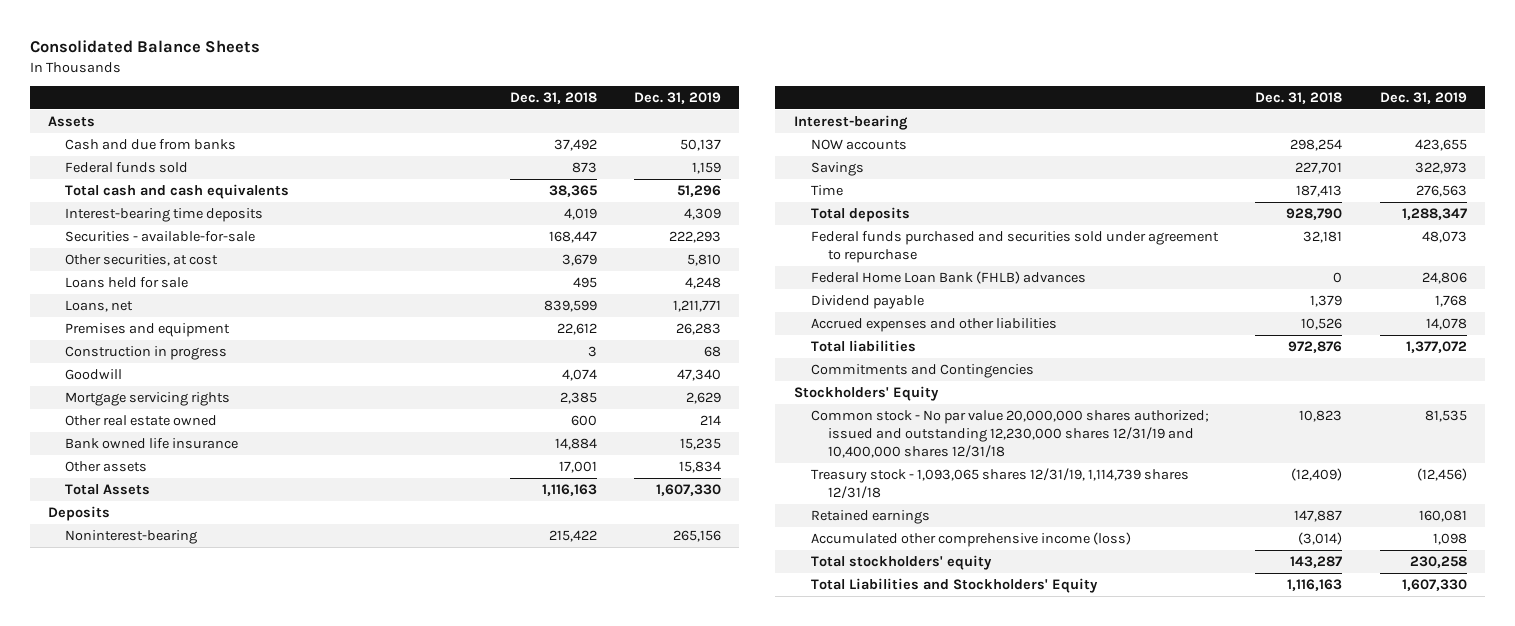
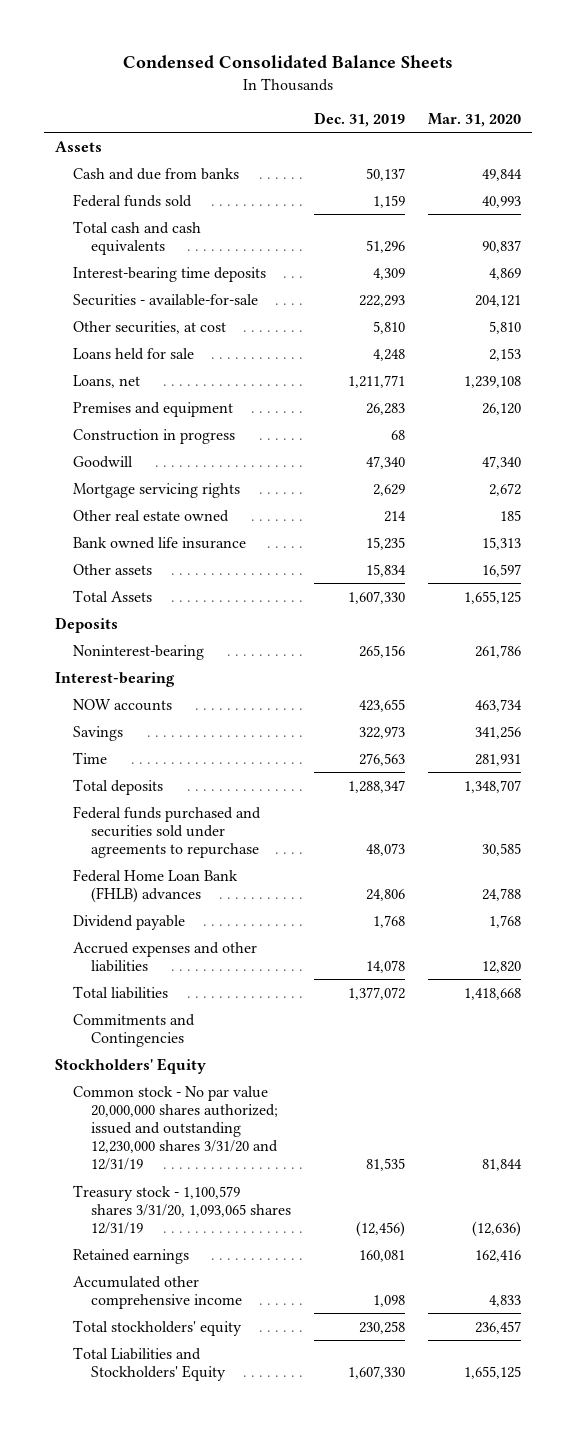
[29,40,260,54] Consolidated Balance Sheets -> [122,55,453,69] Condensed Consolidated Balance Sheets
[509,91,597,104] Dec. 31, 2018 -> none
none -> [427,113,521,128] Mar. 31, 2020
[811,231,1220,263] Federal funds purchased and securities sold under agreement to repurchase -> [73,805,262,859] Federal funds purchased and securities sold under agreements to repurchase
[811,410,1210,458] Common stock - No par value 20,000,000 shares authorized; issued and outstanding 12,230,000 shares 12/31/19 and 10,400,000 shares 12/31/18 -> [73,1085,279,1171] Common stock - No par value 20,000,000 shares authorized; issued and outstanding 12,230,000 shares 3/31/20 and 12/31/19
[811,468,1190,499] Treasury stock - 1,093,065 shares 12/31/19, 1,114,739 shares 12/31/18 -> [73,1184,292,1235] Treasury stock - 1,100,579 shares 3/31/20, 1,093,065 shares 12/31/19
[811,532,1132,548] Accumulated other comprehensive income (loss) -> [73,1275,243,1309] Accumulated other comprehensive income

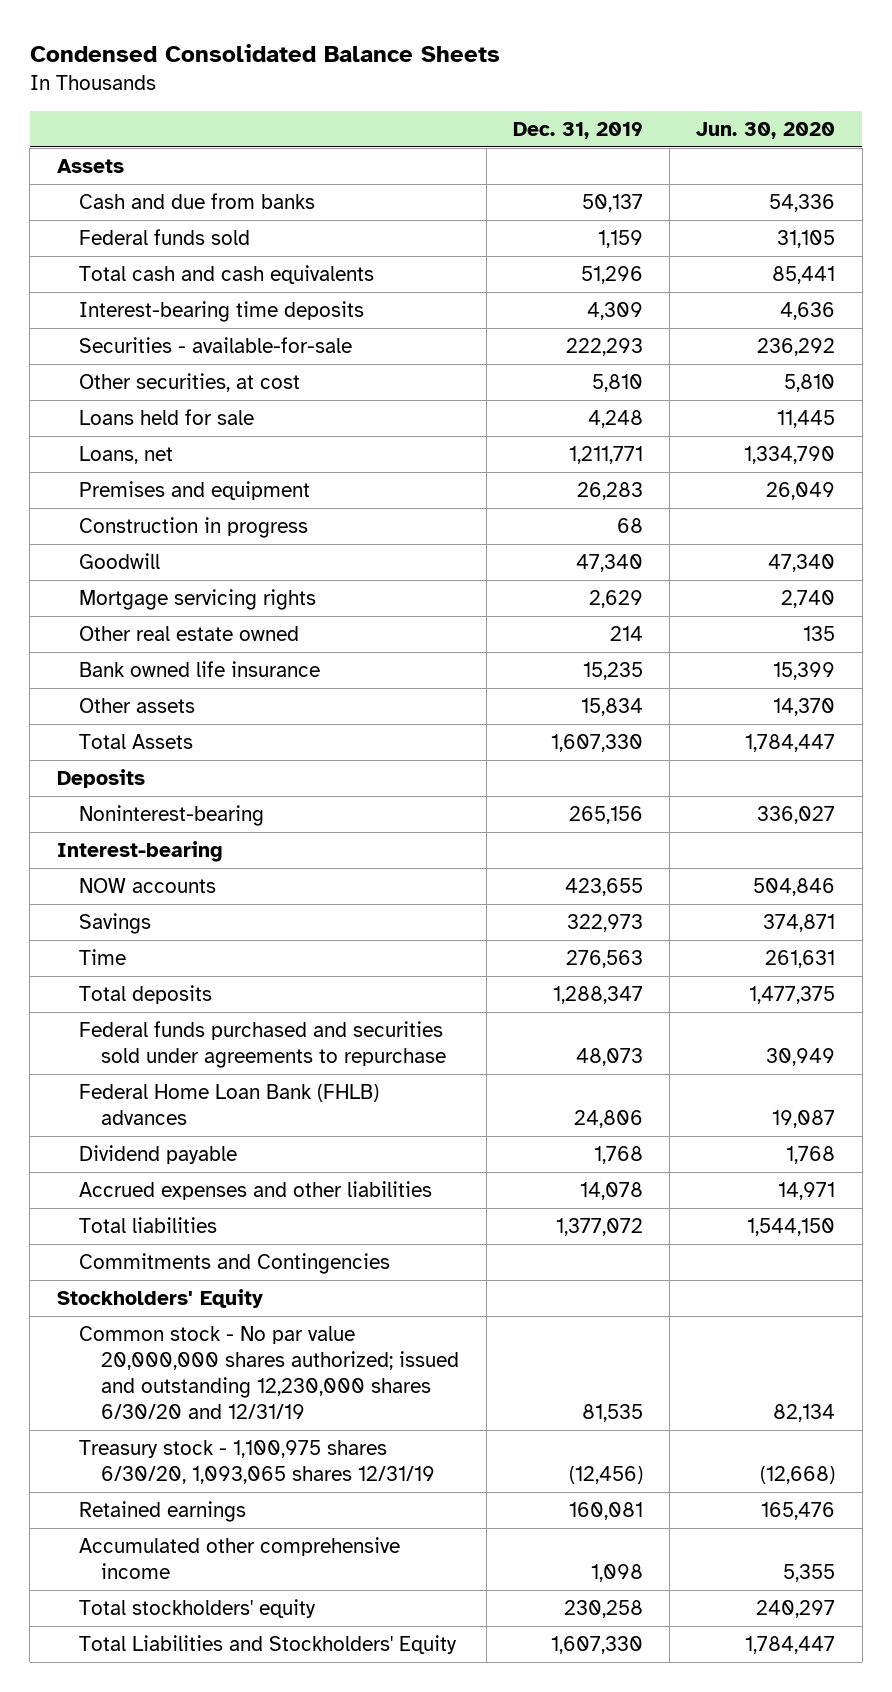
[427,113,521,128] Mar. 31, 2020 -> none
none -> [696,121,836,139] Jun. 30, 2020
[73,1085,279,1171] Common stock - No par value 20,000,000 shares authorized; issued and outstanding 12,230,000 shares 3/31/20 and 12/31/19 -> [79,1326,460,1419] Common stock - No par value 20,000,000 shares authorized; issued and outstanding 12,230,000 shares 6/30/20 and 12/31/19
[73,1184,292,1235] Treasury stock - 1,100,579 shares 3/31/20, 1,093,065 shares 12/31/19 -> [79,1440,436,1485] Treasury stock - 1,100,975 shares 6/30/20, 1,093,065 shares 12/31/19

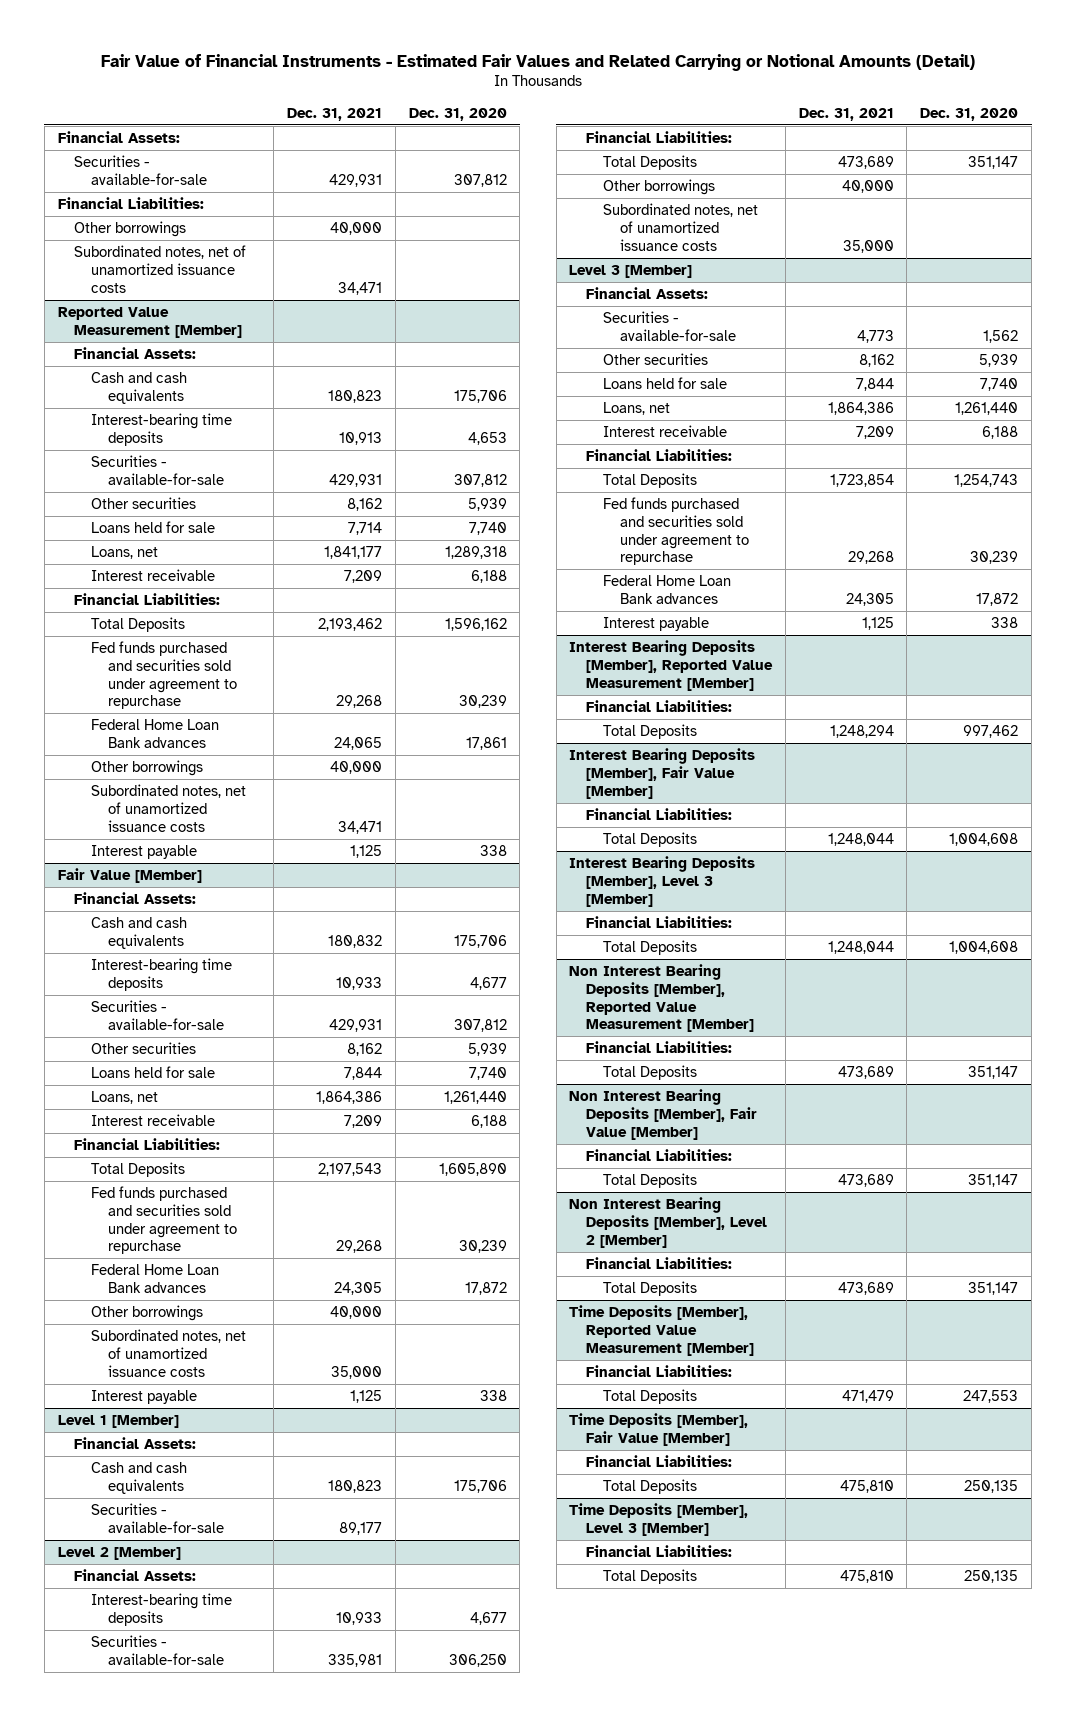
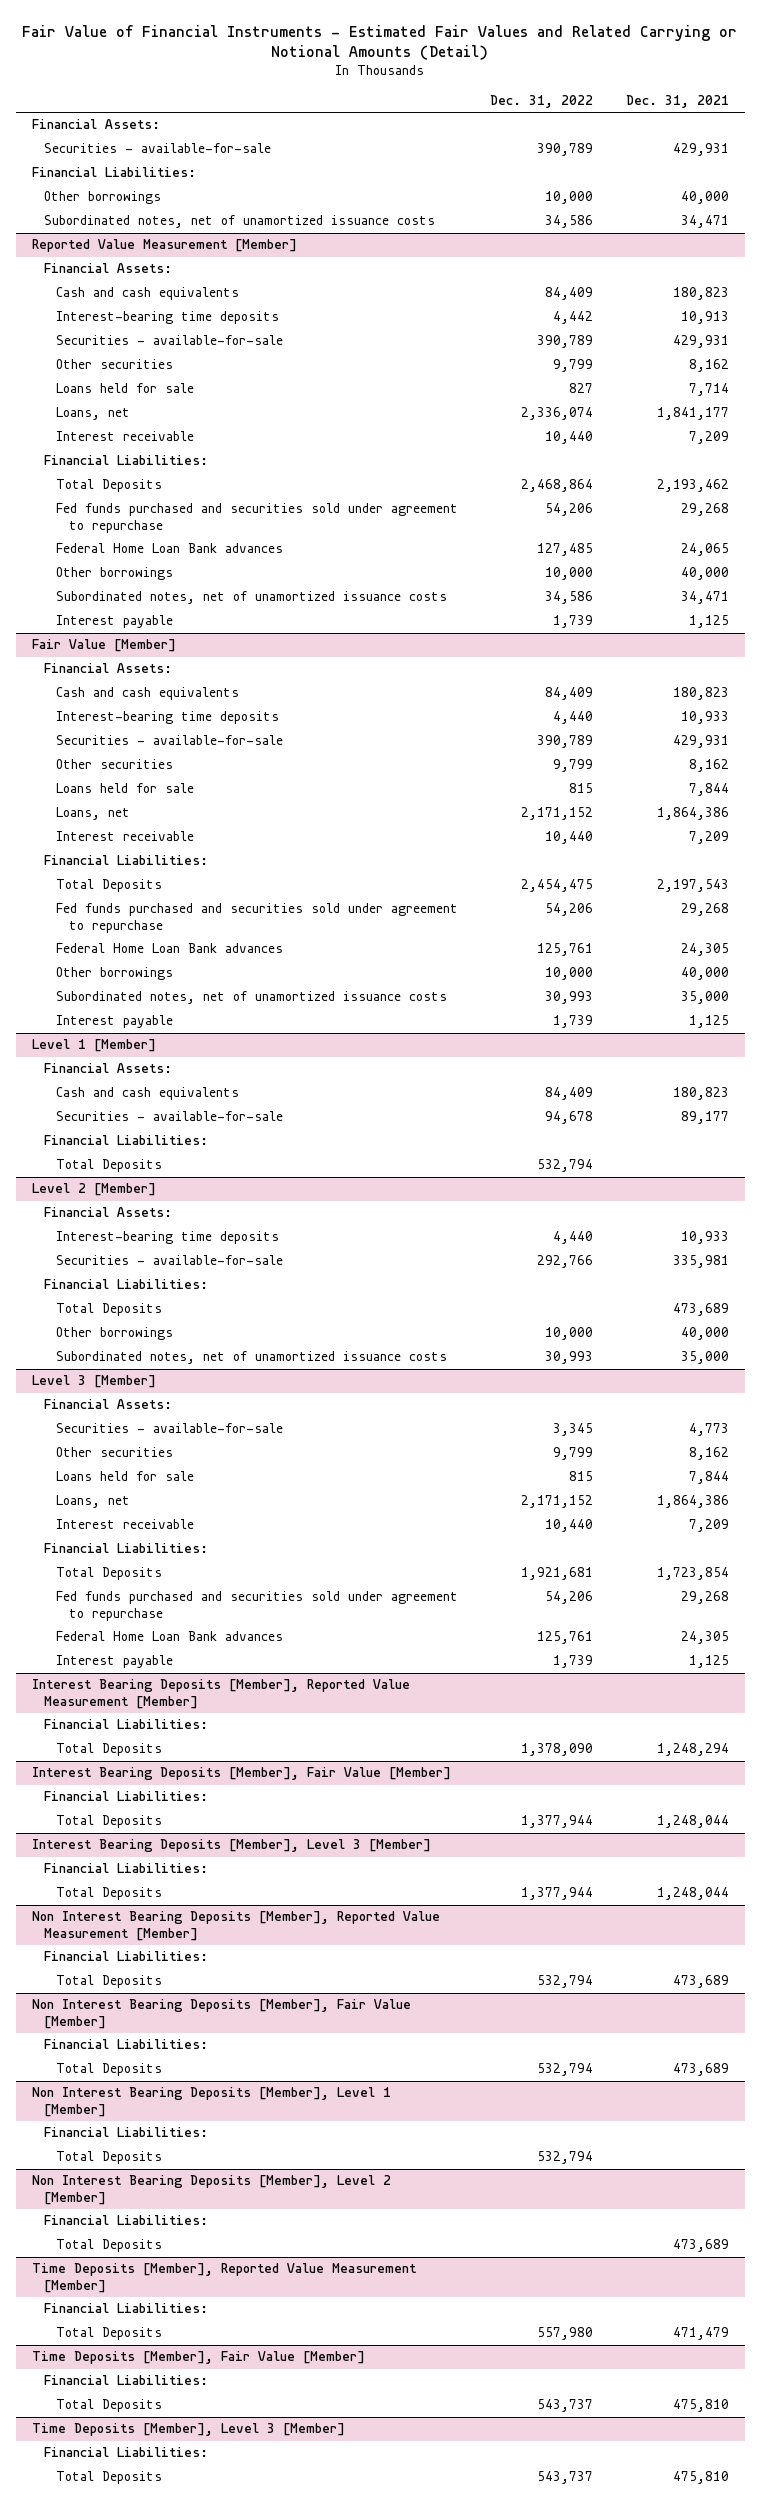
[408,107,507,121] Dec. 31, 2020 -> none
none -> [490,95,594,109] Dec. 31, 2022
[328,934,383,948] 180,832 -> [672,687,729,701] 180,823
none -> [44,1135,209,1146] Financial Liabilities:
none -> [56,1159,163,1173] Total Deposits
none -> [31,2087,391,2117] Non Interest Bearing Deposits [Member], Level 1 [Member]
none -> [44,2127,209,2138] Financial Liabilities:
none -> [56,2151,163,2165] Total Deposits

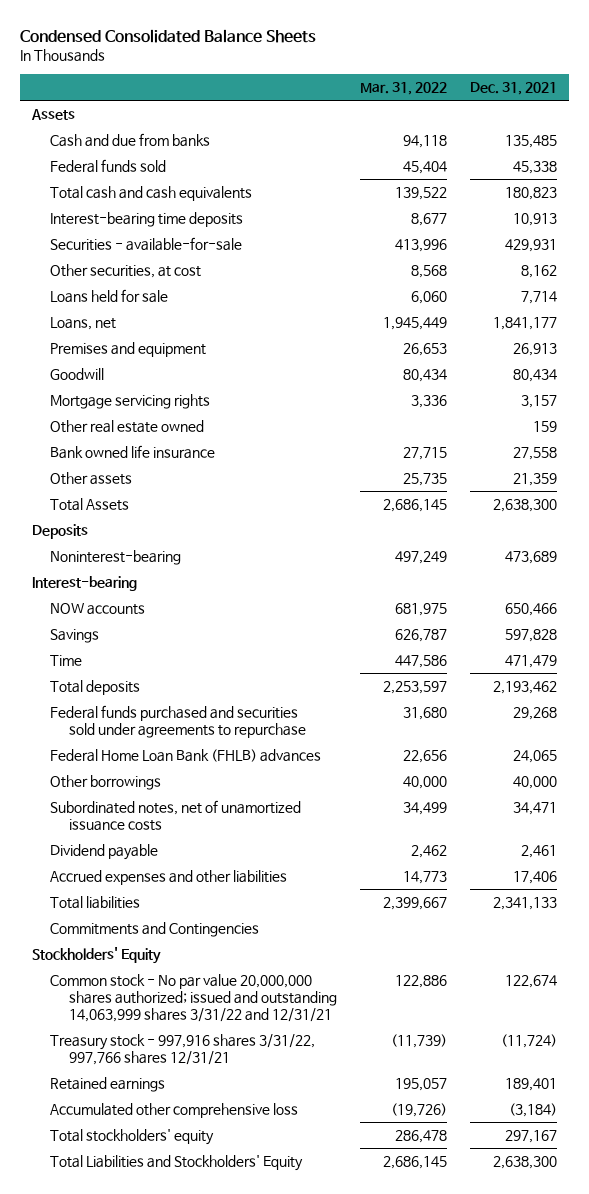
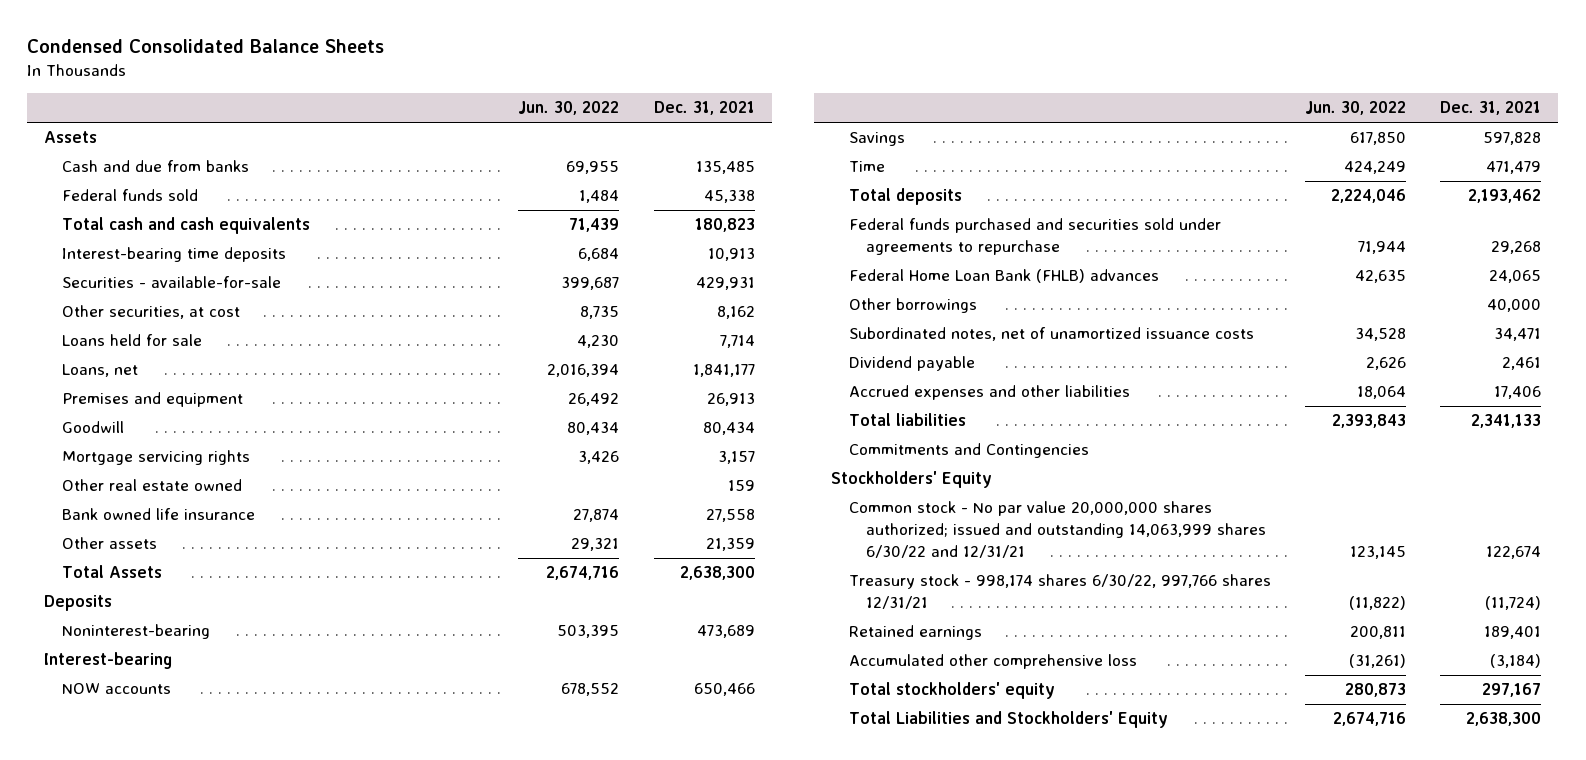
[359,82,447,96] Mar. 31, 2022 -> none
none -> [518,101,620,116] Jun. 30, 2022
[50,974,337,1022] Common stock - No par value 20,000,000 shares authorized; issued and outstanding 14,063,999 shares 3/31/22 and 12/31/21 -> [848,501,1267,558] Common stock - No par value 20,000,000 shares authorized; issued and outstanding 14,063,999 shares 6/30/22 and 12/31/21
[50,1034,316,1065] Treasury stock - 997,916 shares 3/31/22, 997,766 shares 12/31/21 -> [848,574,1271,610] Treasury stock - 998,174 shares 6/30/22, 997,766 shares 12/31/21

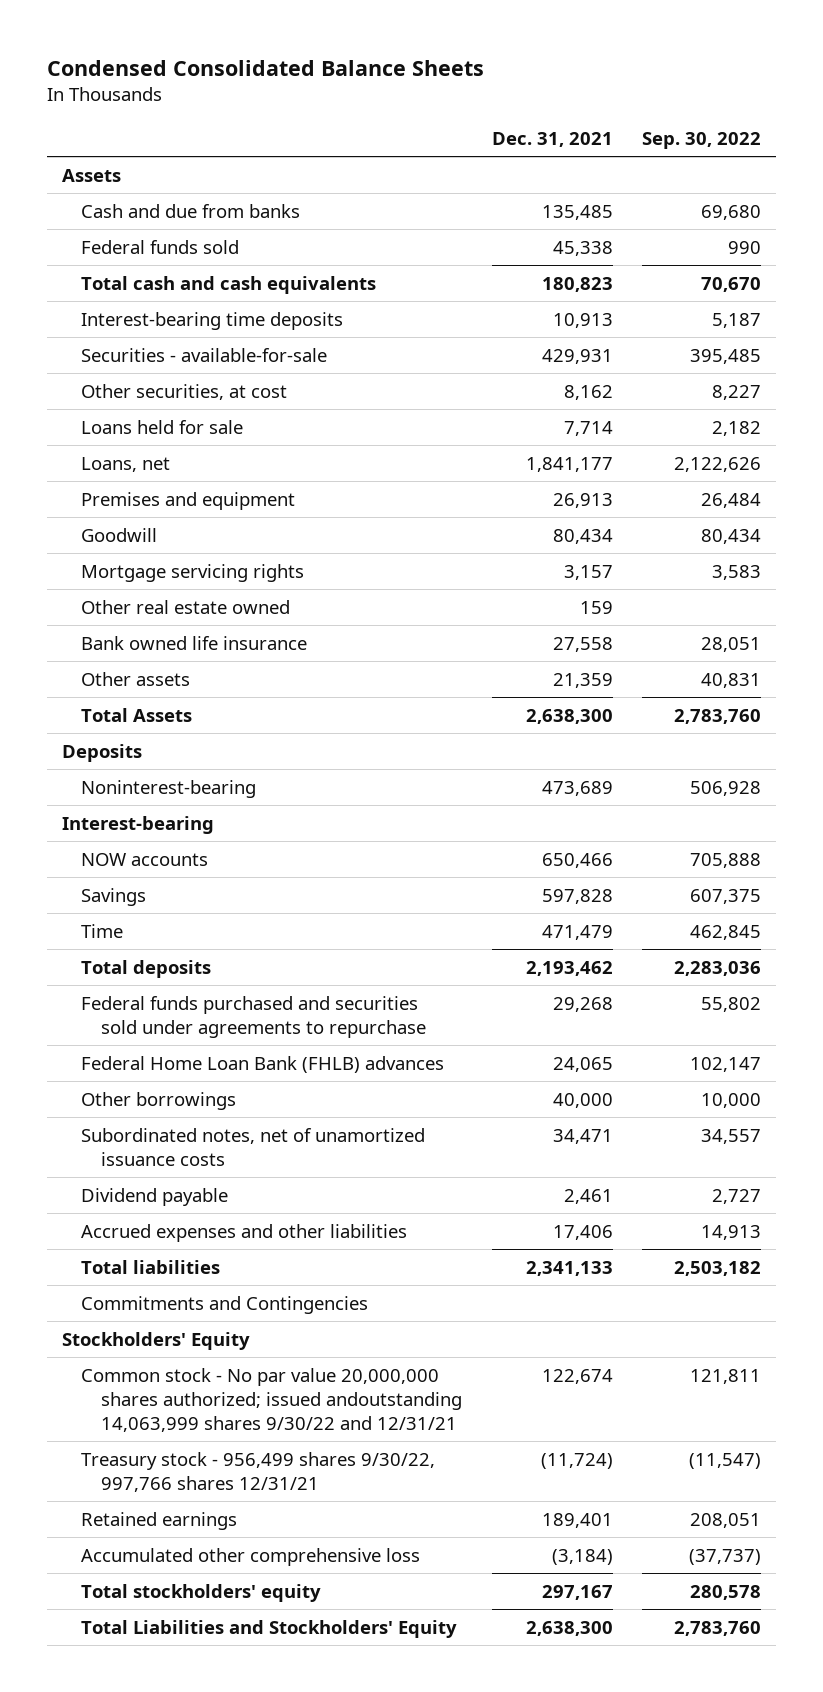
[518,101,620,116] Jun. 30, 2022 -> none
none -> [642,131,762,149] Sep. 30, 2022
[848,501,1267,558] Common stock - No par value 20,000,000 shares authorized; issued and outstanding 14,063,999 shares 6/30/22 and 12/31/21 -> [81,1367,463,1432] Common stock - No par value 20,000,000 shares authorized; issued andoutstanding 14,063,999 shares 9/30/22 and 12/31/21
[848,574,1271,610] Treasury stock - 998,174 shares 6/30/22, 997,766 shares 12/31/21 -> [81,1451,436,1492] Treasury stock - 956,499 shares 9/30/22, 997,766 shares 12/31/21

